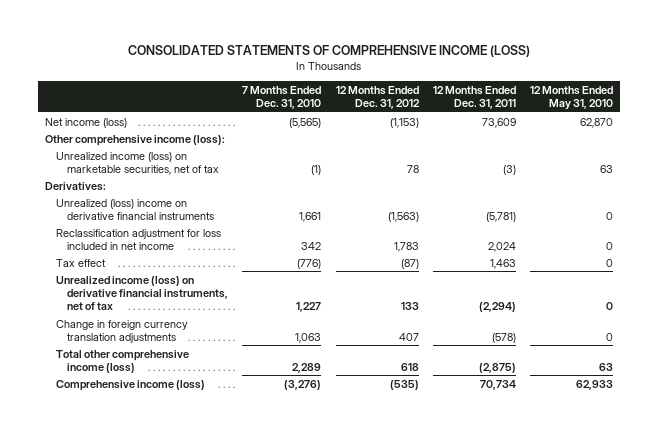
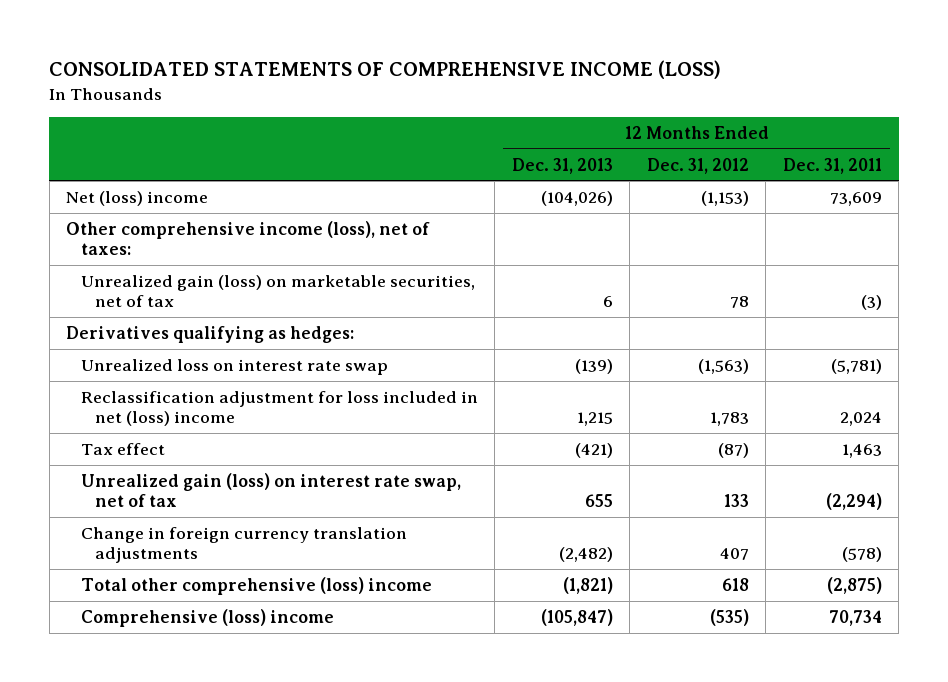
[242,85,322,110] 7 Months Ended Dec. 31, 2010 -> none
[529,85,613,111] 12 Months Ended May 31, 2010 -> none
none -> [511,157,613,174] Dec. 31, 2013
[45,117,128,128] Net income (loss) -> [65,190,208,206] Net (loss) income
[45,134,226,146] Other comprehensive income (loss): -> [65,220,430,256] Other comprehensive income (loss), net of taxes:
[56,151,220,175] Unrealized income (loss) on marketable securities, net of tax -> [80,274,475,308] Unrealized gain (loss) on marketable securities, net of tax
[45,181,107,191] Derivatives: -> [65,325,354,343] Derivatives qualifying as hedges:
[56,198,215,220] Unrealized (loss) income on derivative financial instruments -> [80,358,388,375] Unrealized loss on interest rate swap
[56,228,222,250] Reclassification adjustment for loss included in net income -> [80,390,478,427] Reclassification adjustment for loss included in net (loss) income
[56,275,229,311] Unrealized income (loss) on derivative financial instruments, net of tax -> [80,472,461,508] Unrealized gain (loss) on interest rate swap, net of tax
[56,349,190,373] Total other comprehensive income (loss) -> [80,576,432,595] Total other comprehensive (loss) income
[56,379,206,391] Comprehensive income (loss) -> [80,608,334,627] Comprehensive (loss) income

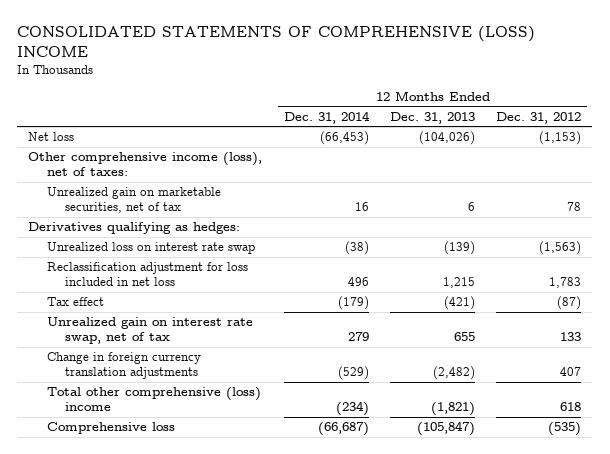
[49,60,722,80] CONSOLIDATED STATEMENTS OF COMPREHENSIVE INCOME (LOSS) -> [17,26,536,58] CONSOLIDATED STATEMENTS OF COMPREHENSIVE (LOSS) INCOME
[782,157,882,174] Dec. 31, 2011 -> none
none -> [283,110,370,124] Dec. 31, 2014
[65,190,208,206] Net (loss) income -> [28,132,75,142] Net loss
[80,274,475,308] Unrealized gain (loss) on marketable securities, net of tax -> [46,187,221,214] Unrealized gain on marketable securities, net of tax
[80,390,478,427] Reclassification adjustment for loss included in net (loss) income -> [46,262,248,287] Reclassification adjustment for loss included in net loss
[80,472,461,508] Unrealized gain (loss) on interest rate swap, net of tax -> [46,317,253,345] Unrealized gain on interest rate swap, net of tax
[80,608,334,627] Comprehensive (loss) income -> [46,422,175,435] Comprehensive loss

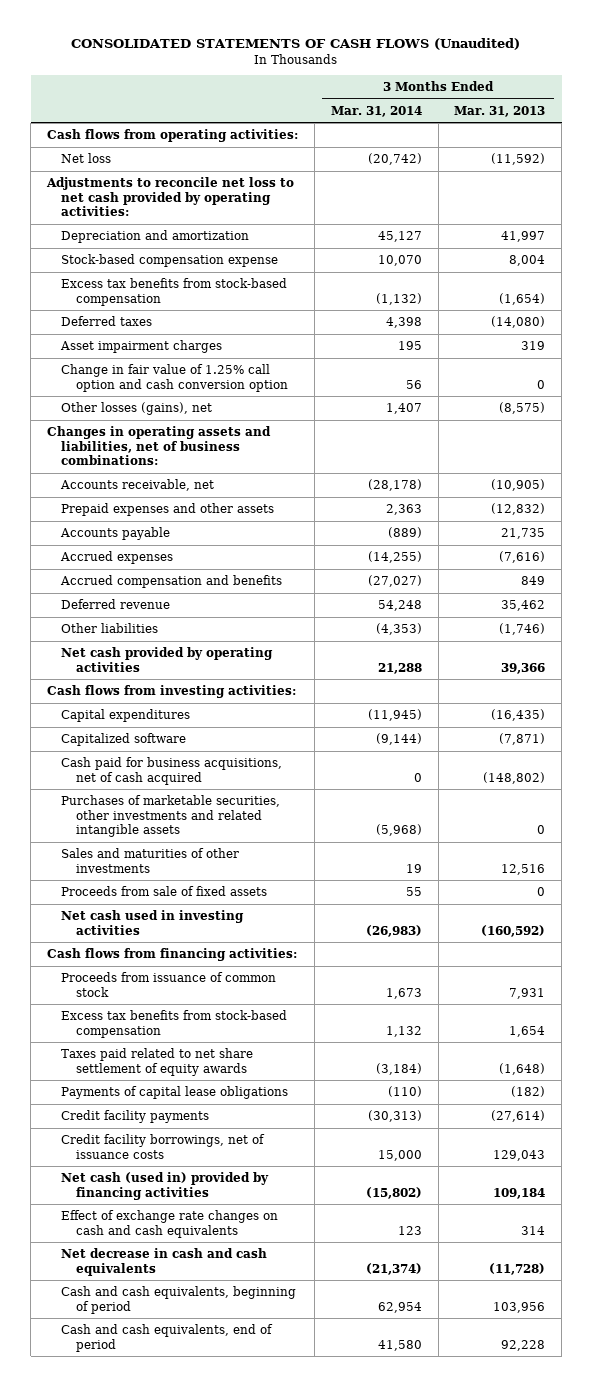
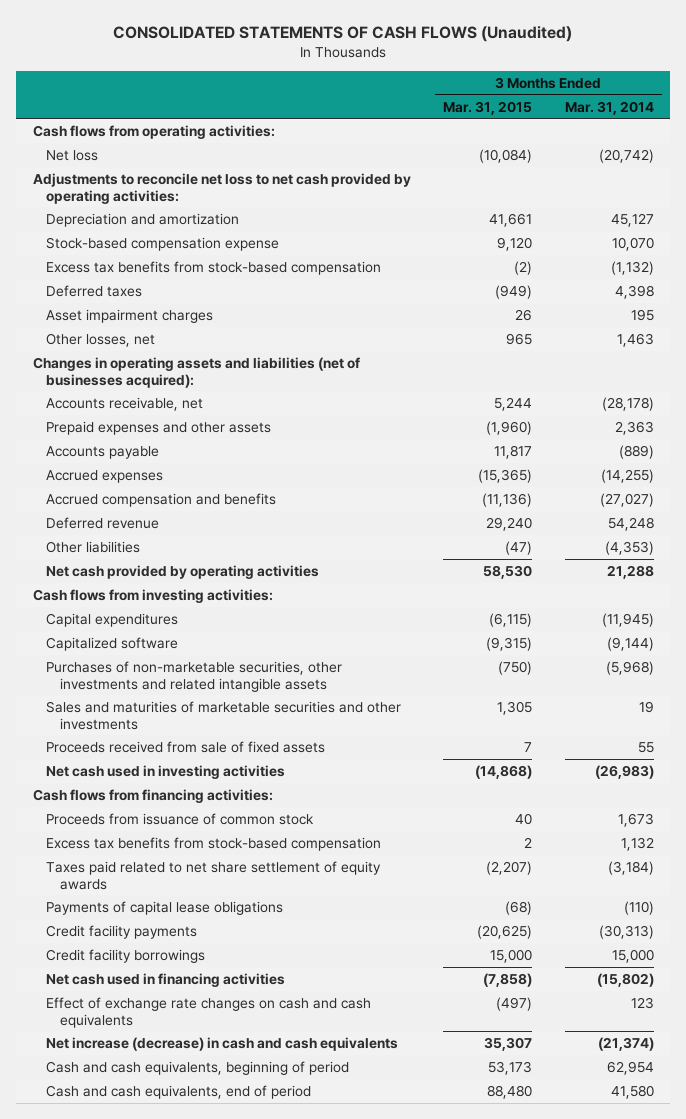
[454,105,546,117] Mar. 31, 2013 -> none
none -> [443,100,533,115] Mar. 31, 2015
[61,363,288,392] Change in fair value of 1.25% call option and cash conversion option -> none
[61,401,213,415] Other losses (gains), net -> [46,332,156,347] Other losses, net
[385,402,422,414] 1,407 -> [616,332,654,347] 1,463
[46,425,271,466] Changes in operating assets and liabilities, net of business combinations: -> [32,356,360,388] Changes in operating assets and liabilities (net of businesses acquired):
[61,756,283,785] Cash paid for business acquisitions, net of cash acquired -> none
[61,794,281,838] Purchases of marketable securities, other investments and related intangible assets -> [46,660,343,692] Purchases of non-marketable securities, other investments and related intangible assets
[61,847,240,873] Sales and maturities of other investments -> [46,700,402,730] Sales and maturities of marketable securities and other investments
[61,885,268,896] Proceeds from sale of fixed assets -> [46,740,326,753] Proceeds received from sale of fixed assets
[61,1133,266,1159] Credit facility borrowings, net of issuance costs -> [46,948,206,963] Credit facility borrowings
[61,1171,270,1200] Net cash (used in) provided by financing activities -> [46,972,286,987] Net cash used in financing activities
[61,1247,268,1276] Net decrease in cash and cash equivalents -> [46,1036,399,1051] Net increase (decrease) in cash and cash equivalents

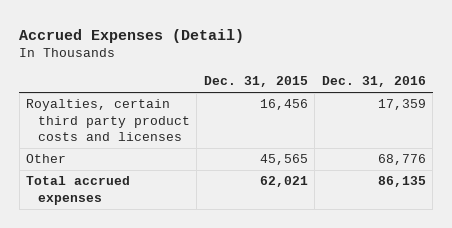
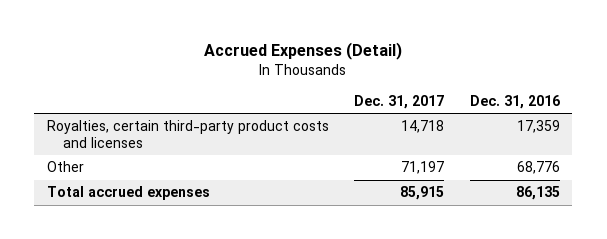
[203,76,308,88] Dec. 31, 2015 -> none
none -> [354,94,445,109] Dec. 31, 2017
[26,99,190,142] Royalties, certain third party product costs and licenses -> [47,120,330,148] Royalties, certain third-party product costs and licenses

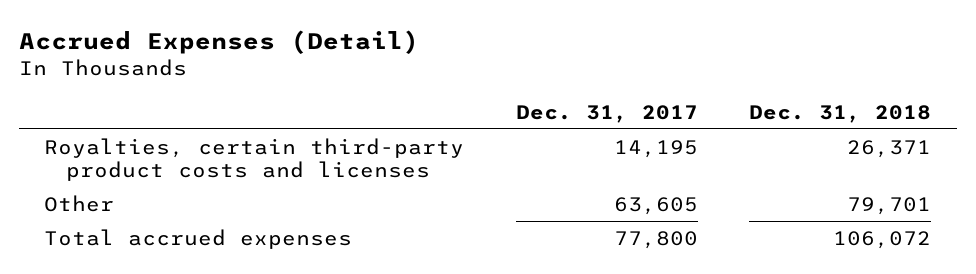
[469,94,560,109] Dec. 31, 2016 -> none
none -> [749,104,932,123] Dec. 31, 2018
[401,120,445,134] 14,718 -> [613,139,698,158] 14,195
[401,161,445,175] 71,197 -> [613,196,698,215] 63,605
[400,186,445,201] 85,915 -> [613,230,698,249] 77,800

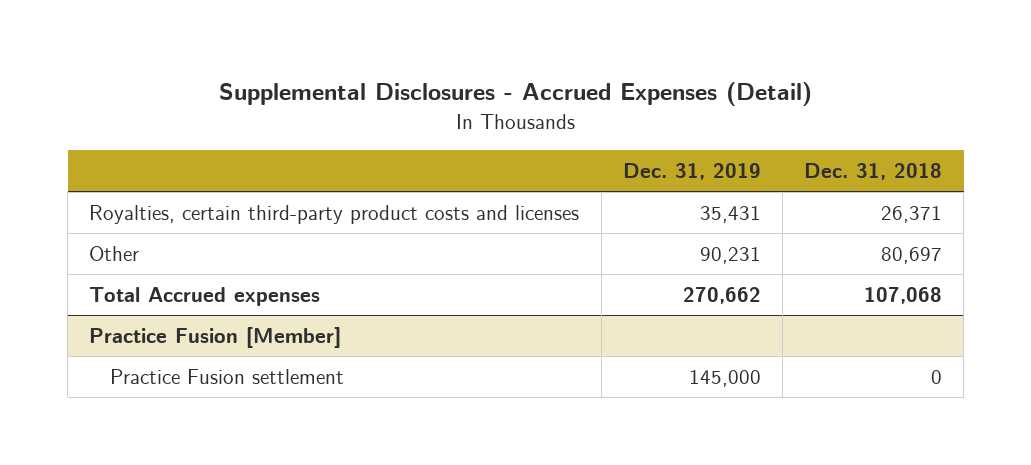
[18,29,419,54] Accrued Expenses (Detail) -> [218,82,812,107] Supplemental Disclosures - Accrued Expenses (Detail)
[515,104,698,123] Dec. 31, 2017 -> none
none -> [622,162,761,180] Dec. 31, 2019
[847,196,932,215] 79,701 -> [880,246,942,264] 80,697
[44,228,353,249] Total accrued expenses -> [89,286,321,306] Total Accrued expenses
[833,230,932,249] 106,072 -> [863,286,942,304] 107,068
none -> [89,326,342,348] Practice Fusion [Member]
none -> [109,368,344,384] Practice Fusion settlement

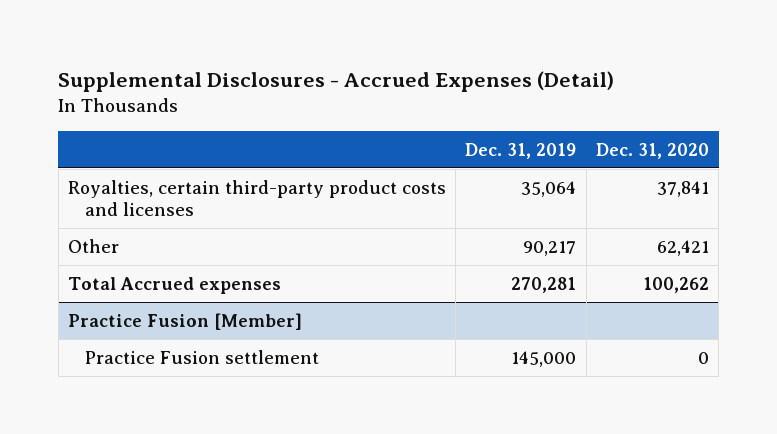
[803,162,942,180] Dec. 31, 2018 -> none
none -> [596,142,710,159] Dec. 31, 2020
[699,205,761,223] 35,431 -> [521,180,577,197] 35,064
[699,246,761,264] 90,231 -> [523,240,577,256] 90,217
[682,286,761,304] 270,662 -> [511,276,577,293] 270,281

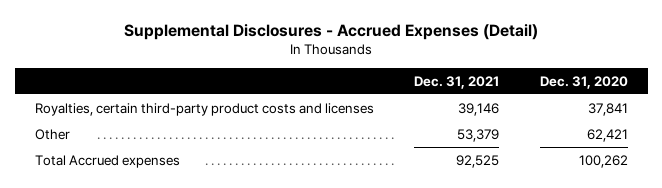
[465,142,577,159] Dec. 31, 2019 -> none
none -> [414,75,500,89] Dec. 31, 2021
[67,312,302,330] Practice Fusion [Member] -> none
[85,349,320,364] Practice Fusion settlement -> none

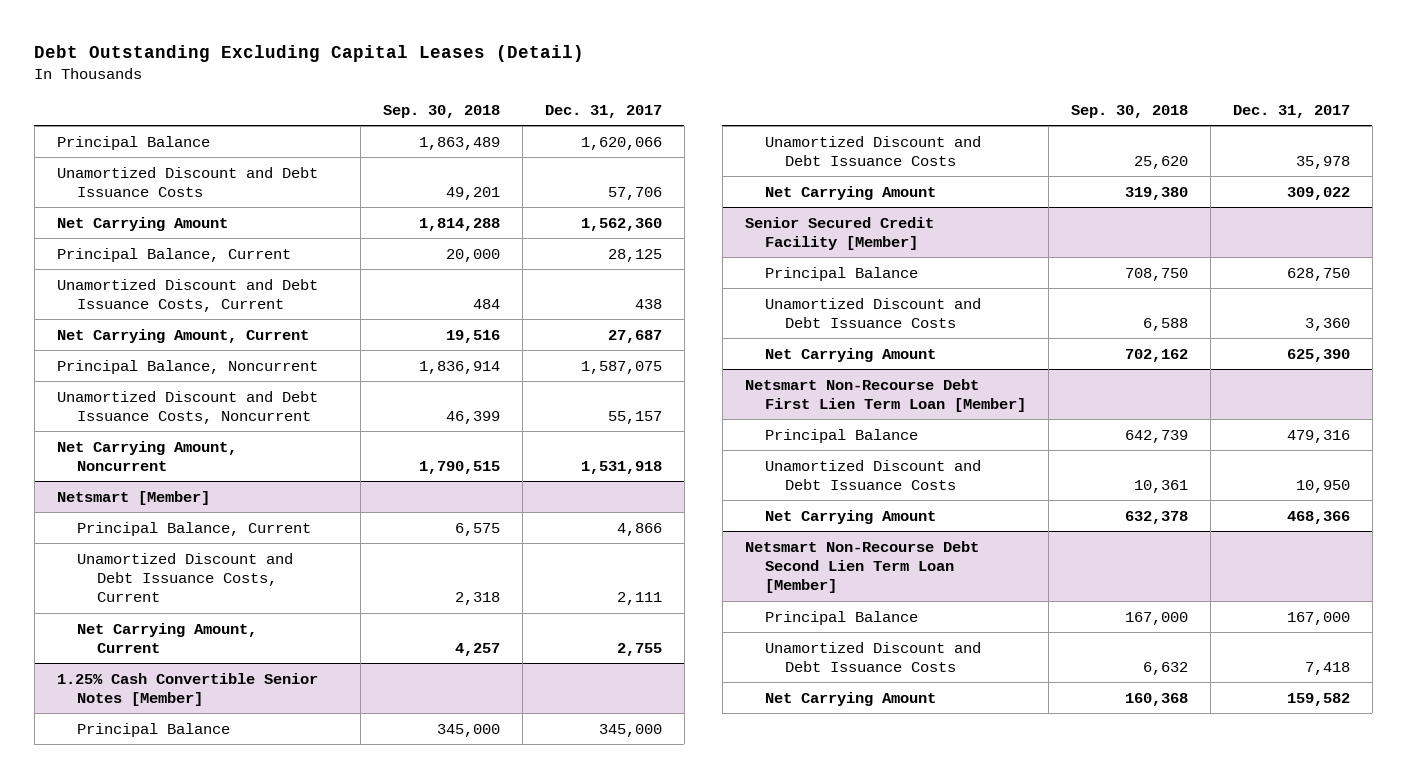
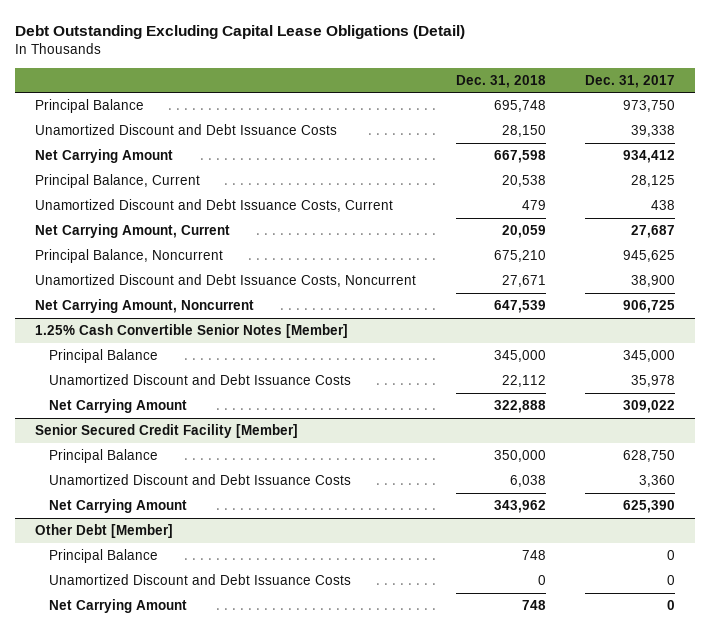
[34,45,585,63] Debt Outstanding Excluding Capital Leases (Detail) -> [15,25,466,40] Debt Outstanding Excluding Capital Lease Obligations (Detail)
[382,104,500,118] Sep. 30, 2018 -> none
none -> [455,74,546,88] Dec. 31, 2018
[580,136,662,150] 1,620,066 -> [623,99,676,112] 973,750
[607,186,662,200] 57,706 -> [631,124,676,137] 39,338
[580,217,662,231] 1,562,360 -> [623,149,676,163] 934,412
[56,490,210,505] Netsmart [Member] -> none
[76,521,311,536] Principal Balance, Current -> none
[76,552,293,603] Unamortized Discount and Debt Issuance Costs, Current -> none
[76,622,257,653] Net Carrying Amount, Current -> none
[580,360,662,374] 1,587,075 -> [623,249,676,262] 945,625
[607,410,662,424] 55,157 -> [631,274,676,287] 38,900
[580,460,662,474] 1,531,918 -> [623,299,676,313] 906,725
[744,378,1026,412] Netsmart Non-Recourse Debt First Lien Term Loan [Member] -> none
[744,540,979,594] Netsmart Non-Recourse Debt Second Lien Term Loan [Member] -> none
[764,610,918,625] Principal Balance -> none
[764,641,981,672] Unamortized Discount and Debt Issuance Costs -> none
[764,691,936,706] Net Carrying Amount -> none
none -> [35,523,174,538] Other Debt [Member]
[1286,429,1350,443] 479,316 -> [667,549,676,560] 0
[1295,479,1350,493] 10,950 -> [667,574,676,585] 0
[1286,510,1350,524] 468,366 -> [667,599,676,610] 0

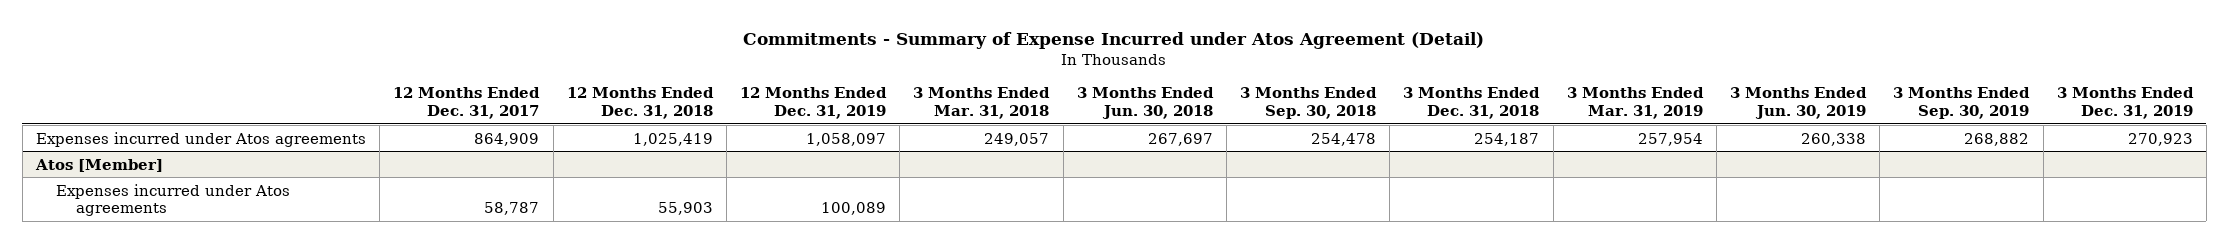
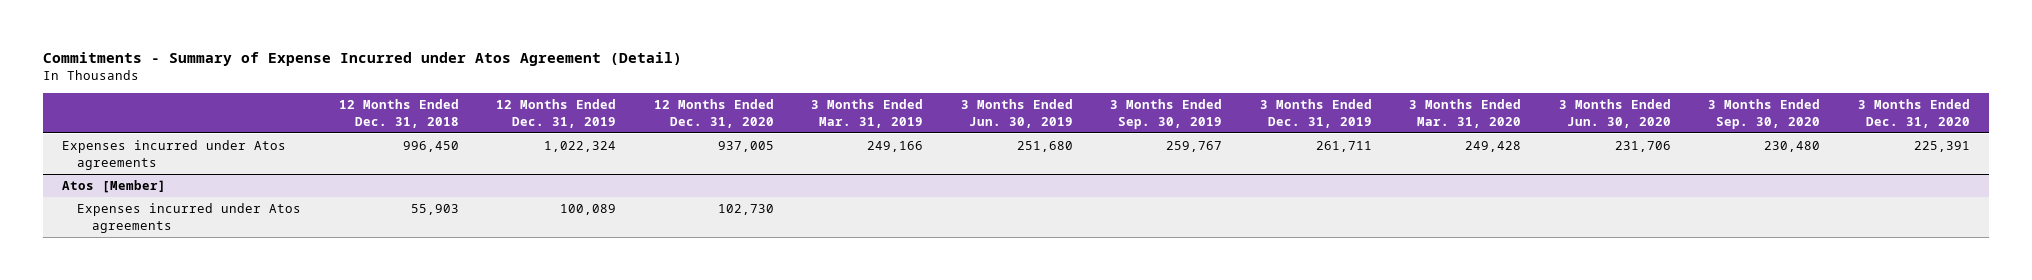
[393,87,541,120] 12 Months Ended Dec. 31, 2017 -> none
[913,87,1051,120] 3 Months Ended Mar. 31, 2018 -> none
[1076,87,1214,120] 3 Months Ended Jun. 30, 2018 -> none
[1240,87,1378,120] 3 Months Ended Sep. 30, 2018 -> none
[1403,87,1541,120] 3 Months Ended Dec. 31, 2018 -> none
none -> [653,99,774,128] 12 Months Ended Dec. 31, 2020
none -> [1409,99,1522,128] 3 Months Ended Mar. 31, 2020
none -> [1558,99,1671,128] 3 Months Ended Jun. 30, 2020
none -> [1708,99,1821,129] 3 Months Ended Sep. 30, 2020
none -> [1857,99,1970,128] 3 Months Ended Dec. 31, 2020
[632,132,713,146] 1,025,419 -> [402,141,459,153] 996,450
[806,132,887,146] 1,058,097 -> [544,141,617,153] 1,022,324
[1637,132,1703,146] 257,954 -> [867,141,924,153] 249,166
[1801,132,1867,146] 260,338 -> [1016,141,1073,153] 251,680
[1964,132,2030,146] 268,882 -> [1166,141,1223,153] 259,767
[2127,132,2193,146] 270,923 -> [1315,141,1372,153] 261,711

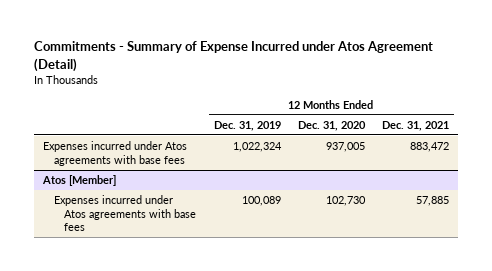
[338,99,459,128] 12 Months Ended Dec. 31, 2018 -> none
[811,99,924,128] 3 Months Ended Mar. 31, 2019 -> none
[960,99,1073,128] 3 Months Ended Jun. 30, 2019 -> none
[1110,99,1223,129] 3 Months Ended Sep. 30, 2019 -> none
[1259,99,1372,128] 3 Months Ended Dec. 31, 2019 -> none
[1409,99,1522,128] 3 Months Ended Mar. 31, 2020 -> none
[1558,99,1671,128] 3 Months Ended Jun. 30, 2020 -> none
[1708,99,1821,129] 3 Months Ended Sep. 30, 2020 -> none
[1857,99,1970,128] 3 Months Ended Dec. 31, 2020 -> none
none -> [382,120,450,131] Dec. 31, 2021
[61,140,286,170] Expenses incurred under Atos agreements -> [42,141,187,166] Expenses incurred under Atos agreements with base fees
[77,203,302,233] Expenses incurred under Atos agreements -> [53,195,197,232] Expenses incurred under Atos agreements with base fees

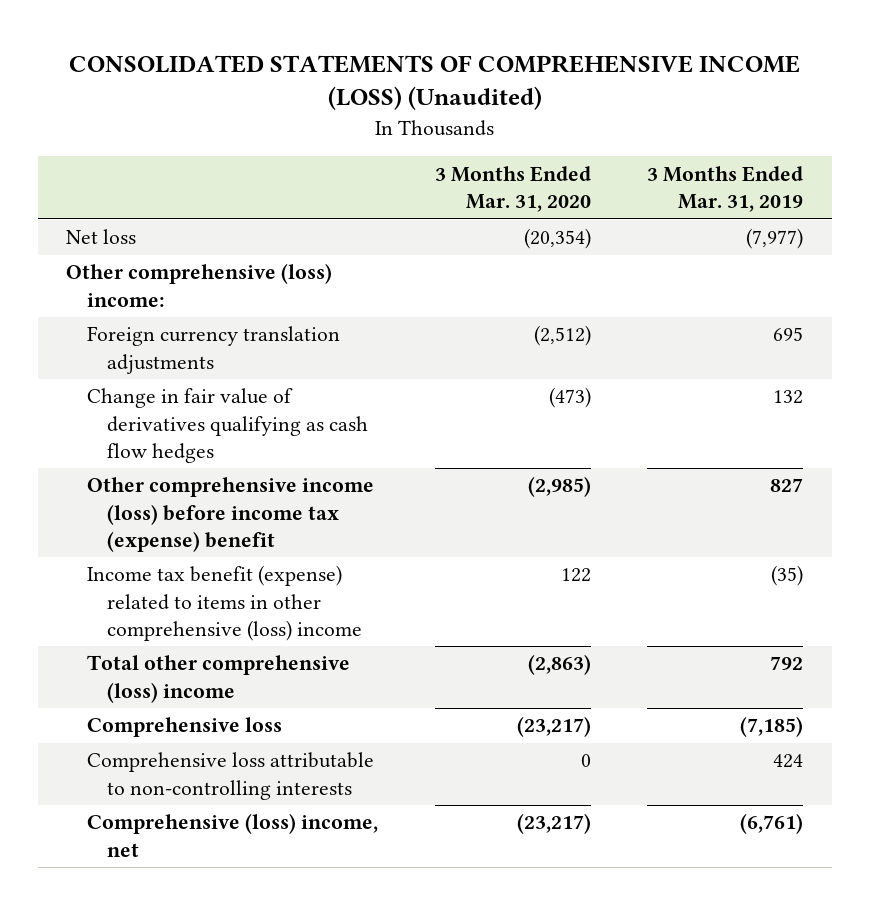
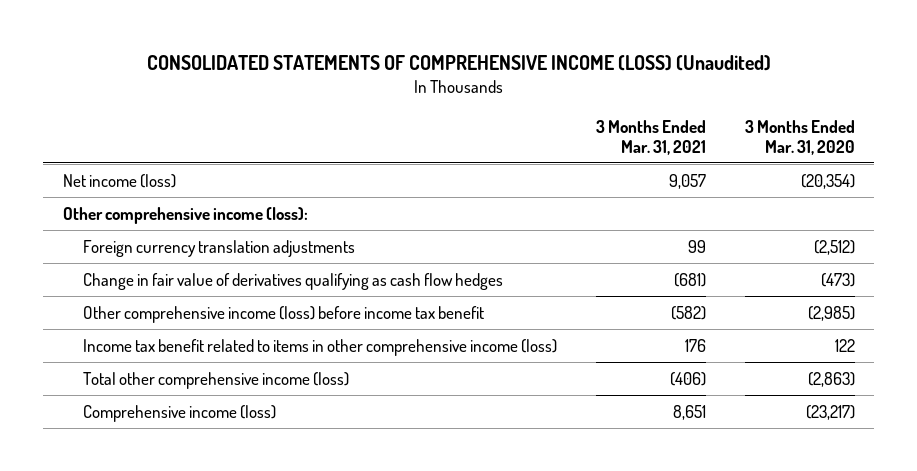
[647,165,804,213] 3 Months Ended Mar. 31, 2019 -> none
none -> [595,119,706,155] 3 Months Ended Mar. 31, 2021
[66,229,137,245] Net loss -> [62,173,176,188] Net income (loss)
[66,263,333,307] Other comprehensive (loss) income: -> [62,206,308,224] Other comprehensive income (loss):
[86,717,282,738] Comprehensive loss -> none
[86,752,374,800] Comprehensive loss attributable to non-controlling interests -> none
[86,477,374,552] Other comprehensive income (loss) before income tax (expense) benefit -> [82,305,484,323] Other comprehensive income (loss) before income tax benefit
[86,565,363,641] Income tax benefit (expense) related to items in other comprehensive (loss) income -> [82,338,557,356] Income tax benefit related to items in other comprehensive income (loss)
[86,655,350,703] Total other comprehensive (loss) income -> [82,371,349,389] Total other comprehensive income (loss)
[86,813,378,857] Comprehensive (loss) income, net -> [82,404,276,422] Comprehensive income (loss)

